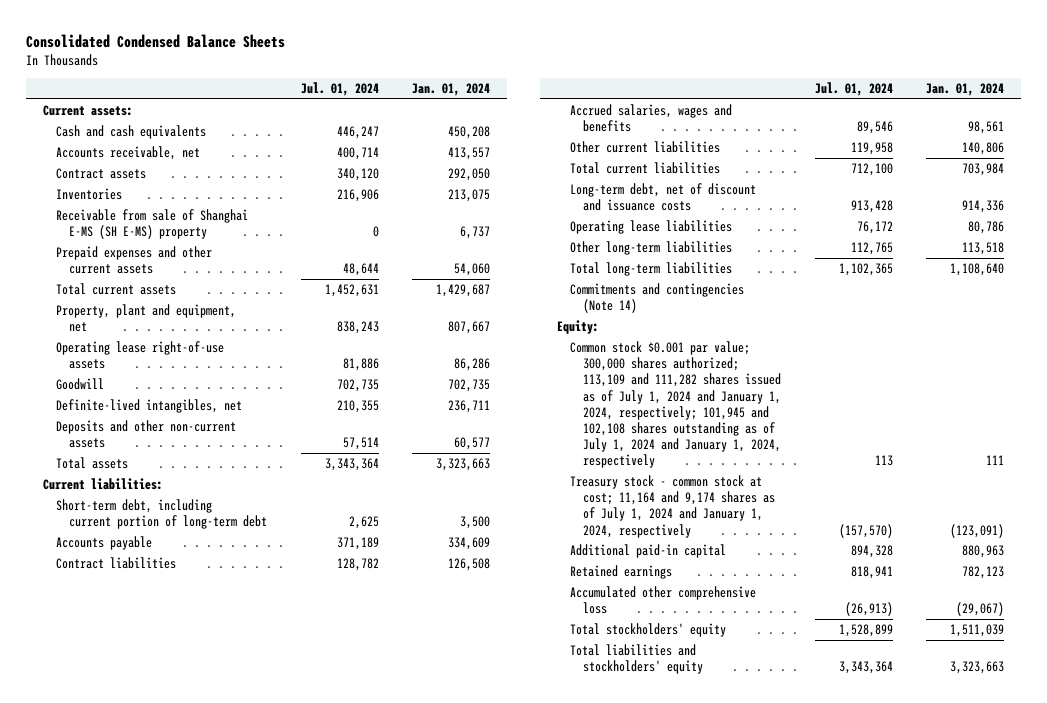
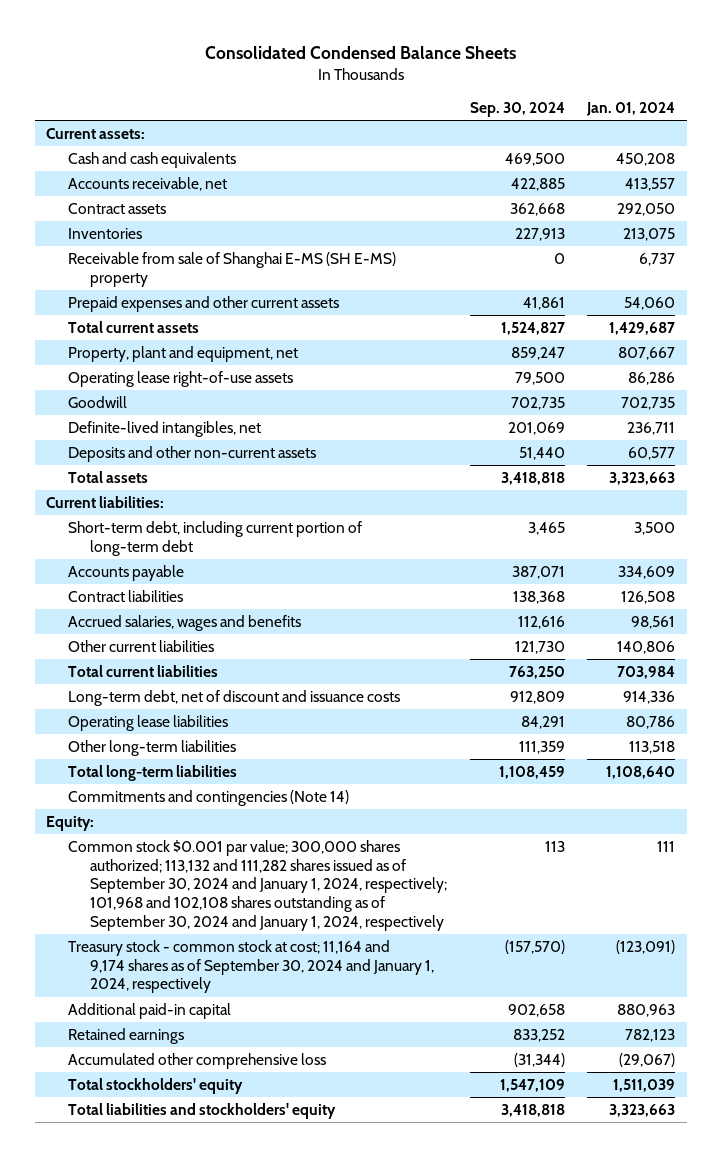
[300,81,379,96] Jul. 01, 2024 -> none
none -> [469,101,565,117] Sep. 30, 2024
[570,341,782,469] Common stock $0.001 par value; 300,000 shares authorized; 113,109 and 111,282 shares issued as of July 1, 2024 and January 1, 2024, respectively; 101,945 and 102,108 shares outstanding as of July 1, 2024 and January 1, 2024, respectively -> [68,839,448,931] Common stock $0.001 par value; 300,000 shares authorized; 113,132 and 111,282 shares issued as of September 30, 2024 and January 1, 2024, respectively; 101,968 and 102,108 shares outstanding as of September 30, 2024 and January 1, 2024, respectively
[570,475,776,538] Treasury stock - common stock at cost; 11,164 and 9,174 shares as of July 1, 2024 and January 1, 2024, respectively -> [68,939,435,994] Treasury stock - common stock at cost; 11,164 and 9,174 shares as of September 30, 2024 and January 1, 2024, respectively

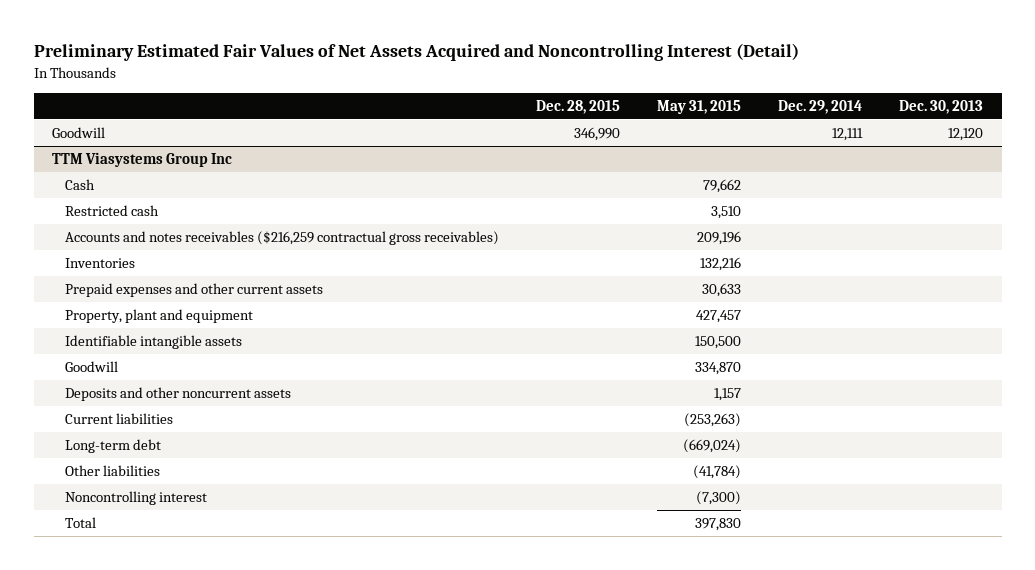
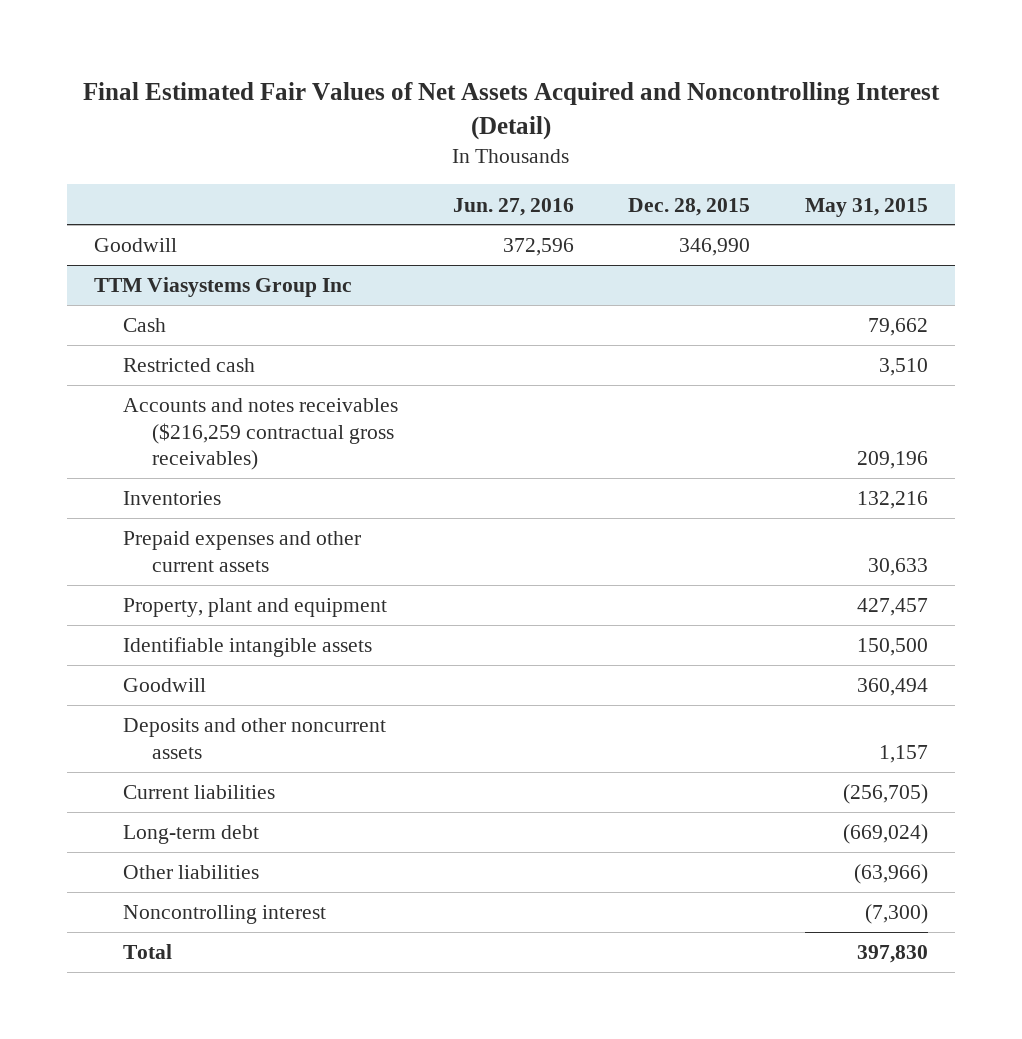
[33,43,799,62] Preliminary Estimated Fair Values of Net Assets Acquired and Noncontrolling Interest (Detail) -> [82,82,940,140] Final Estimated Fair Values of Net Assets Acquired and Noncontrolling Interest (Detail)
[778,99,863,114] Dec. 29, 2014 -> none
[899,99,984,114] Dec. 30, 2013 -> none
none -> [452,197,574,216] Jun. 27, 2016
[695,362,742,376] 334,870 -> [856,678,928,697] 360,494
[684,413,742,428] (253,263) -> [842,784,928,805] (256,705)
[693,465,742,480] (41,784) -> [853,864,928,885] (63,966)

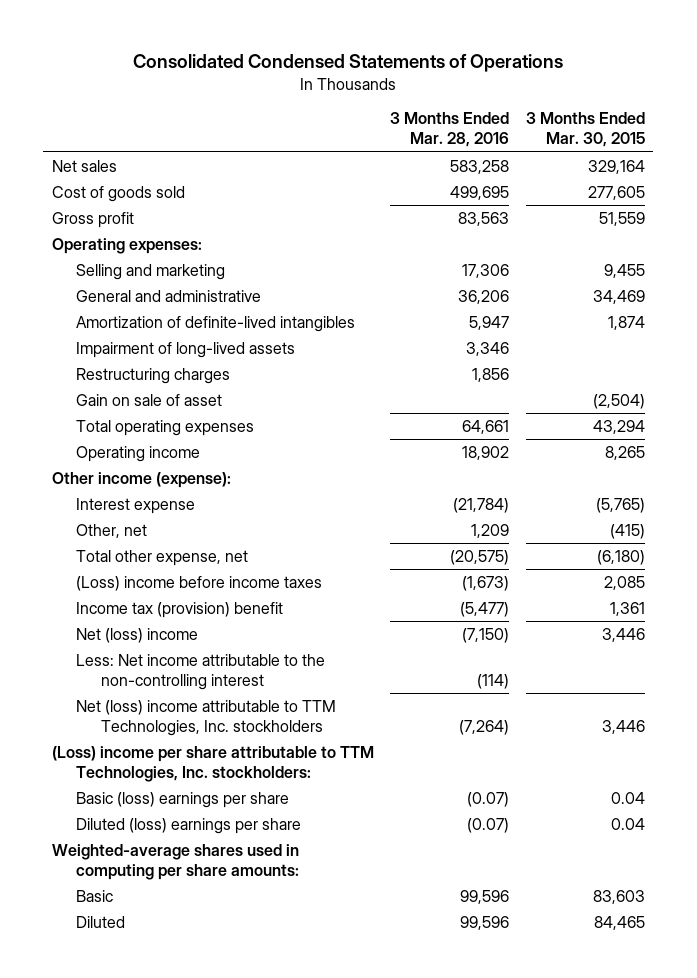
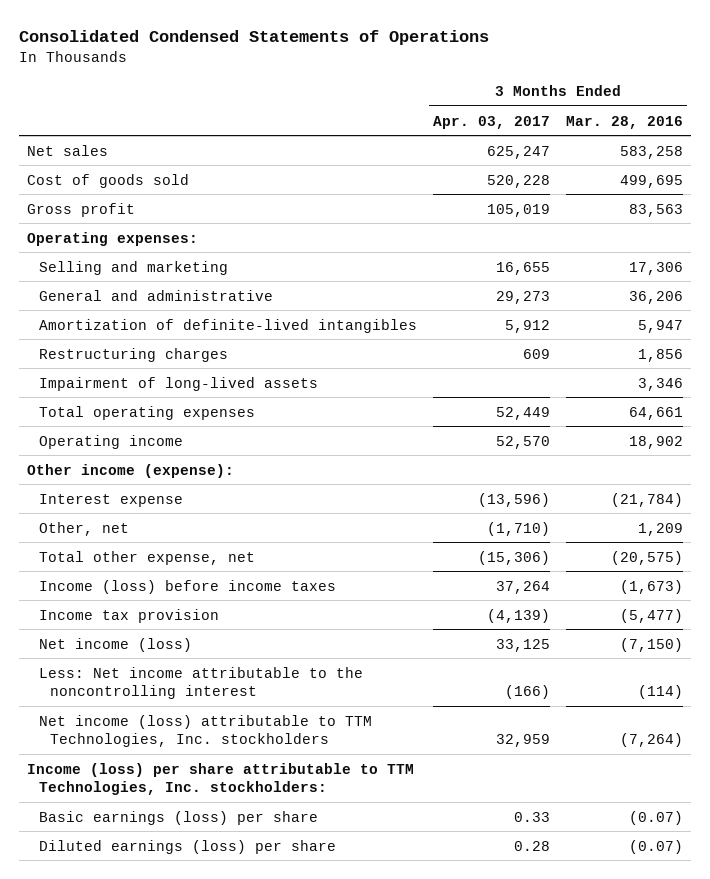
[525,112,645,148] 3 Months Ended Mar. 30, 2015 -> none
none -> [432,115,550,129] Apr. 03, 2017
[76,393,223,406] Gain on sale of asset -> none
[76,341,296,358] Impairment of long-lived assets -> [38,376,318,391] Impairment of long-lived assets
[51,843,300,880] Weighted-average shares used in computing per share amounts: -> none
[76,889,114,902] Basic -> none
[76,915,126,928] Diluted -> none
[76,575,323,591] (Loss) income before income taxes -> [38,579,336,594] Income (loss) before income taxes
[76,601,284,618] Income tax (provision) benefit -> [38,608,219,623] Income tax provision
[76,627,199,643] Net (loss) income -> [38,637,192,652] Net income (loss)
[76,653,326,690] Less: Net income attributable to the non-controlling interest -> [38,666,363,700] Less: Net income attributable to the noncontrolling interest
[76,699,337,736] Net (loss) income attributable to TTM Technologies, Inc. stockholders -> [38,714,372,748] Net income (loss) attributable to TTM Technologies, Inc. stockholders
[51,745,374,782] (Loss) income per share attributable to TTM Technologies, Inc. stockholders: -> [27,762,415,796] Income (loss) per share attributable to TTM Technologies, Inc. stockholders:
[76,791,290,808] Basic (loss) earnings per share -> [38,810,318,825] Basic earnings (loss) per share
[76,817,302,834] Diluted (loss) earnings per share -> [38,839,336,854] Diluted earnings (loss) per share

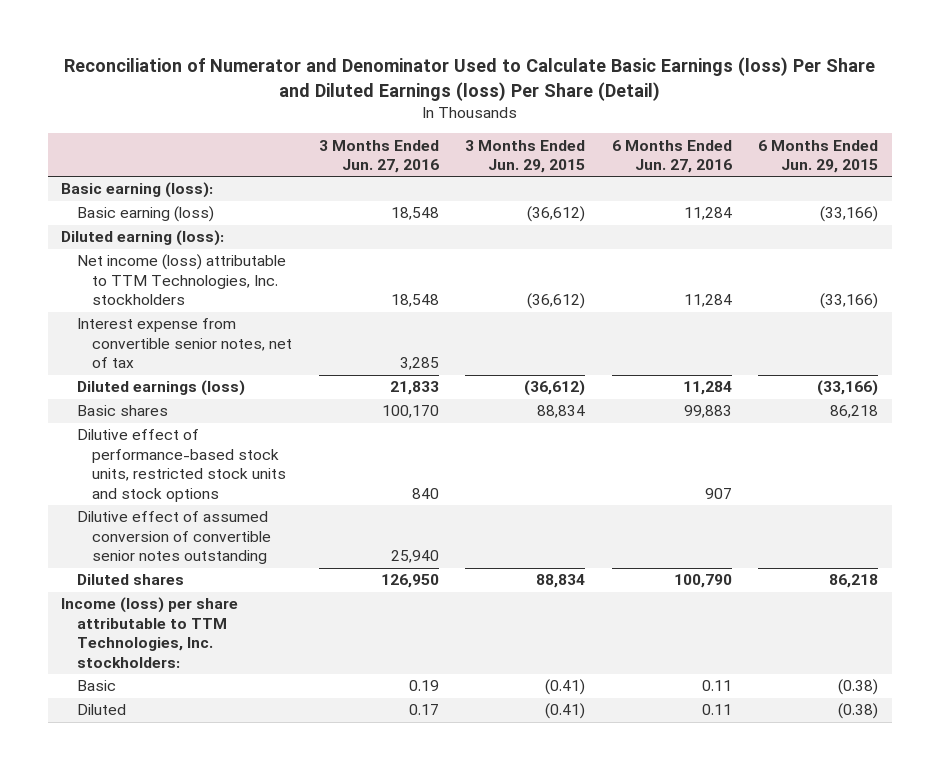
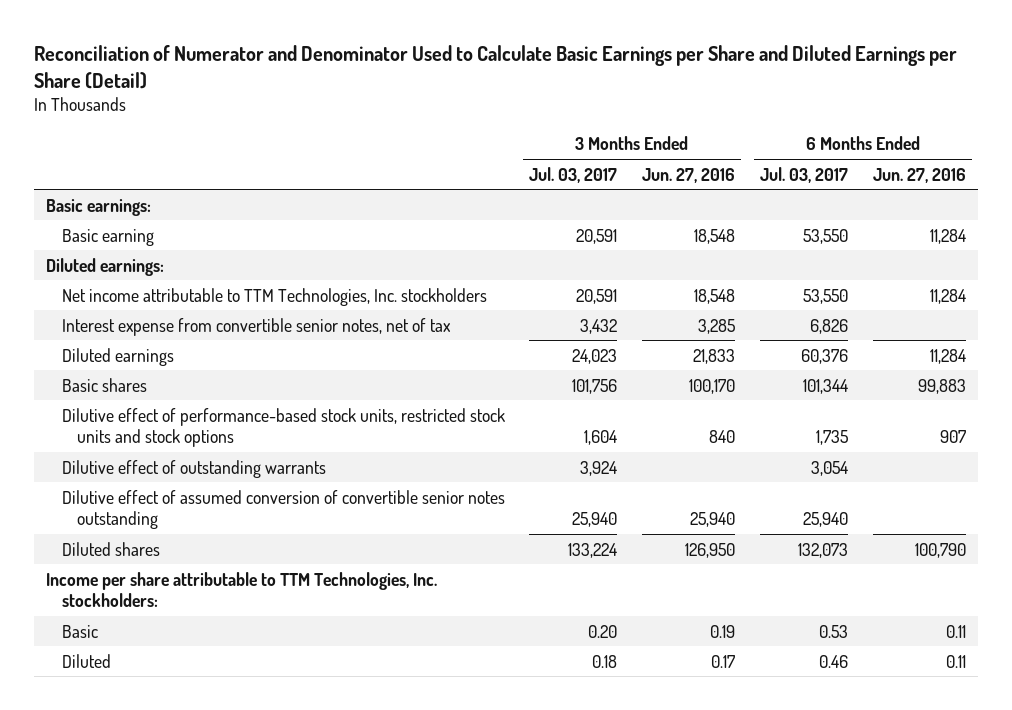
[63,57,875,101] Reconciliation of Numerator and Denominator Used to Calculate Basic Earnings (loss) Per Share and Diluted Earnings (loss) Per Share (Detail) -> [33,44,957,89] Reconciliation of Numerator and Denominator Used to Calculate Basic Earnings per Share and Diluted Earnings per Share (Detail)
[465,139,586,174] 3 Months Ended Jun. 29, 2015 -> none
[758,139,879,174] 6 Months Ended Jun. 29, 2015 -> none
none -> [529,166,618,183] Jul. 03, 2017
none -> [759,166,848,183] Jul. 03, 2017
[61,182,214,199] Basic earning (loss): -> [46,198,152,216] Basic earnings:
[76,206,214,223] Basic earning (loss) -> [61,228,154,246] Basic earning
[61,230,225,247] Diluted earning (loss): -> [46,257,165,276] Diluted earnings:
[76,254,286,306] Net income (loss) attributable to TTM Technologies, Inc. stockholders -> [61,287,487,306] Net income attributable to TTM Technologies, Inc. stockholders
[76,380,245,397] Diluted earnings (loss) -> [61,347,174,366] Diluted earnings
none -> [61,459,326,478] Dilutive effect of outstanding warrants
[61,597,239,668] Income (loss) per share attributable to TTM Technologies, Inc. stockholders: -> [46,571,438,608] Income per share attributable to TTM Technologies, Inc. stockholders:

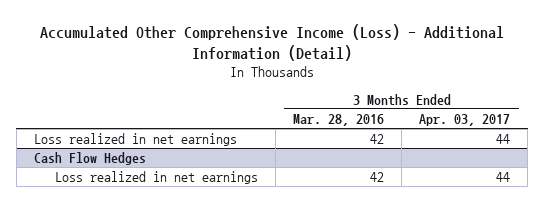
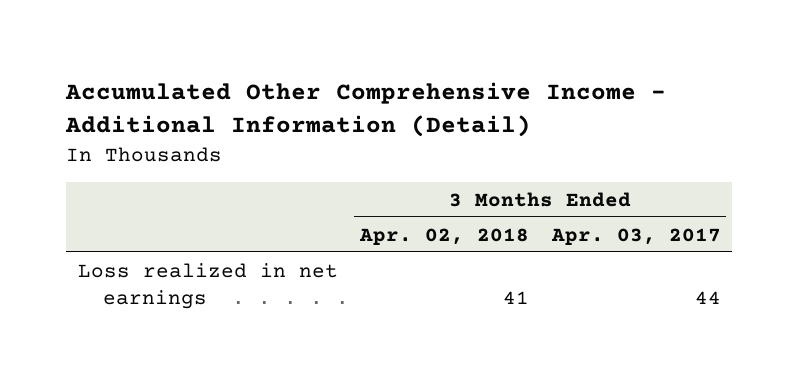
[40,24,505,62] Accumulated Other Comprehensive Income (Loss) - Additional Information (Detail) -> [65,82,667,138] Accumulated Other Comprehensive Income - Additional Information (Detail)
[292,113,384,126] Mar. 28, 2016 -> none
none -> [359,227,530,245] Apr. 02, 2018
[33,151,146,165] Cash Flow Hedges -> none
[54,170,258,184] Loss realized in net earnings -> none

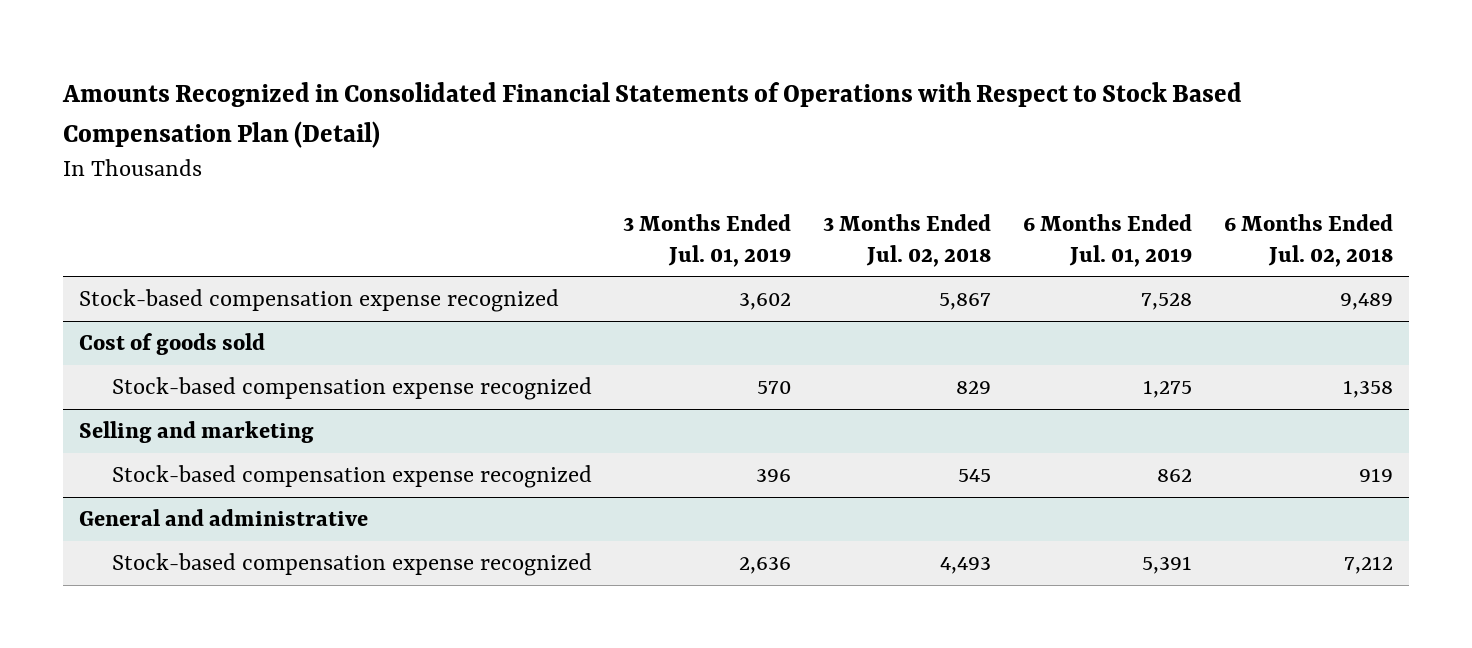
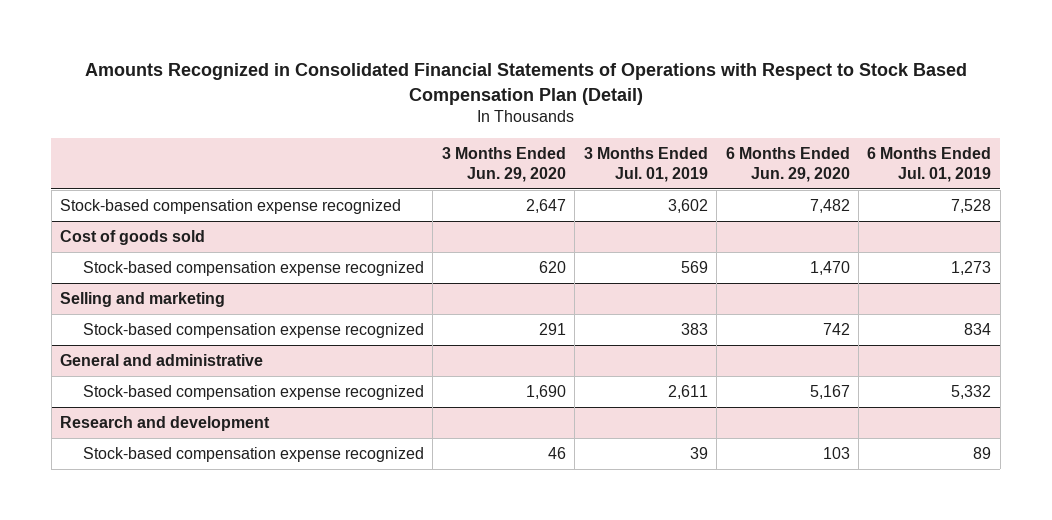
[823,213,992,267] 3 Months Ended Jul. 02, 2018 -> none
[1223,213,1393,267] 6 Months Ended Jul. 02, 2018 -> none
none -> [441,146,566,182] 3 Months Ended Jun. 29, 2020
none -> [725,146,850,182] 6 Months Ended Jun. 29, 2020
[757,381,792,395] 570 -> [680,260,708,273] 569
[1142,380,1192,399] 1,275 -> [951,260,992,275] 1,273
[756,469,792,483] 396 -> [680,322,708,335] 383
[1156,469,1192,483] 862 -> [964,322,992,335] 834
[739,557,792,575] 2,636 -> [667,384,708,399] 2,611
[1141,556,1192,575] 5,391 -> [951,384,992,399] 5,332
none -> [60,415,271,431] Research and development
none -> [82,446,424,462] Stock-based compensation expense recognized

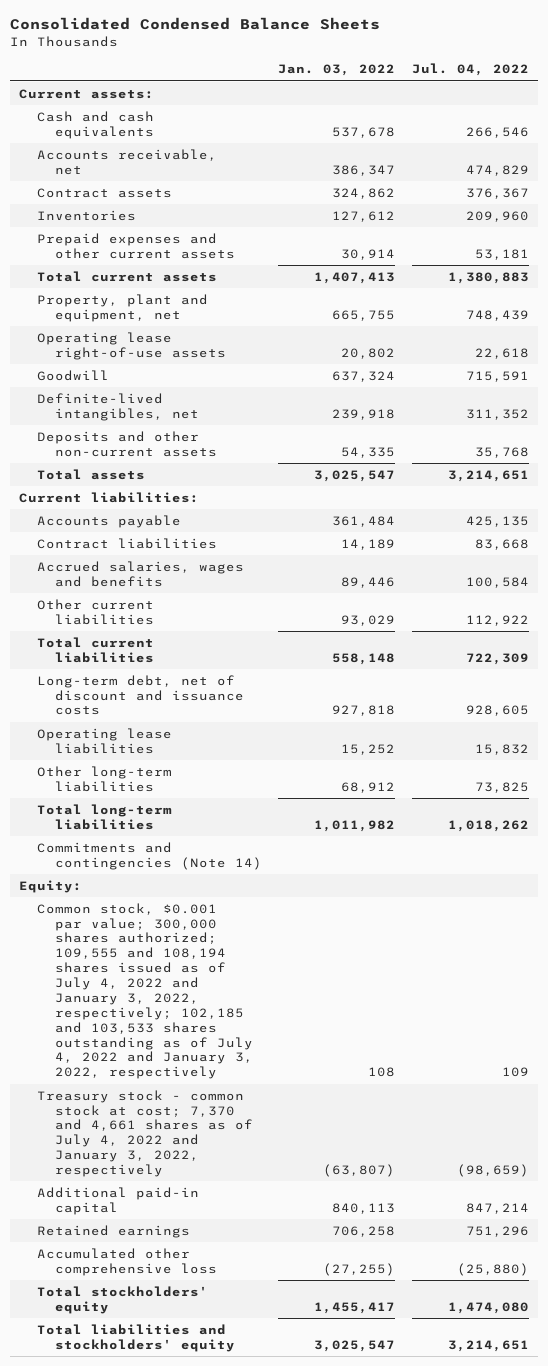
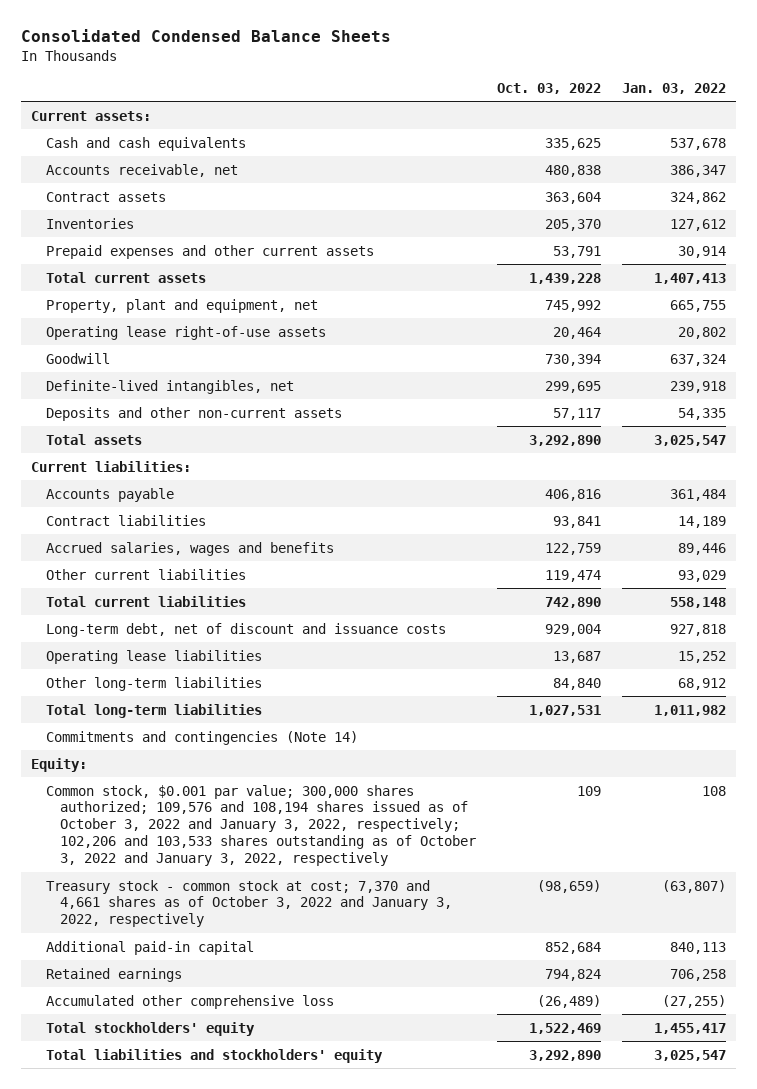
[412,63,530,77] Jul. 04, 2022 -> none
none -> [497,82,602,94] Oct. 03, 2022
[36,902,253,1080] Common stock, $0.001 par value; 300,000 shares authorized; 109,555 and 108,194 shares issued as of July 4, 2022 and January 3, 2022, respectively; 102,185 and 103,533 shares outstanding as of July 4, 2022 and January 3, 2022, respectively -> [45,784,477,867] Common stock, $0.001 par value; 300,000 shares authorized; 109,576 and 108,194 shares issued as of October 3, 2022 and January 3, 2022, respectively; 102,206 and 103,533 shares outstanding as of October 3, 2022 and January 3, 2022, respectively
[36,1089,253,1178] Treasury stock - common stock at cost; 7,370 and 4,661 shares as of July 4, 2022 and January 3, 2022, respectively -> [45,879,453,928] Treasury stock - common stock at cost; 7,370 and 4,661 shares as of October 3, 2022 and January 3, 2022, respectively

